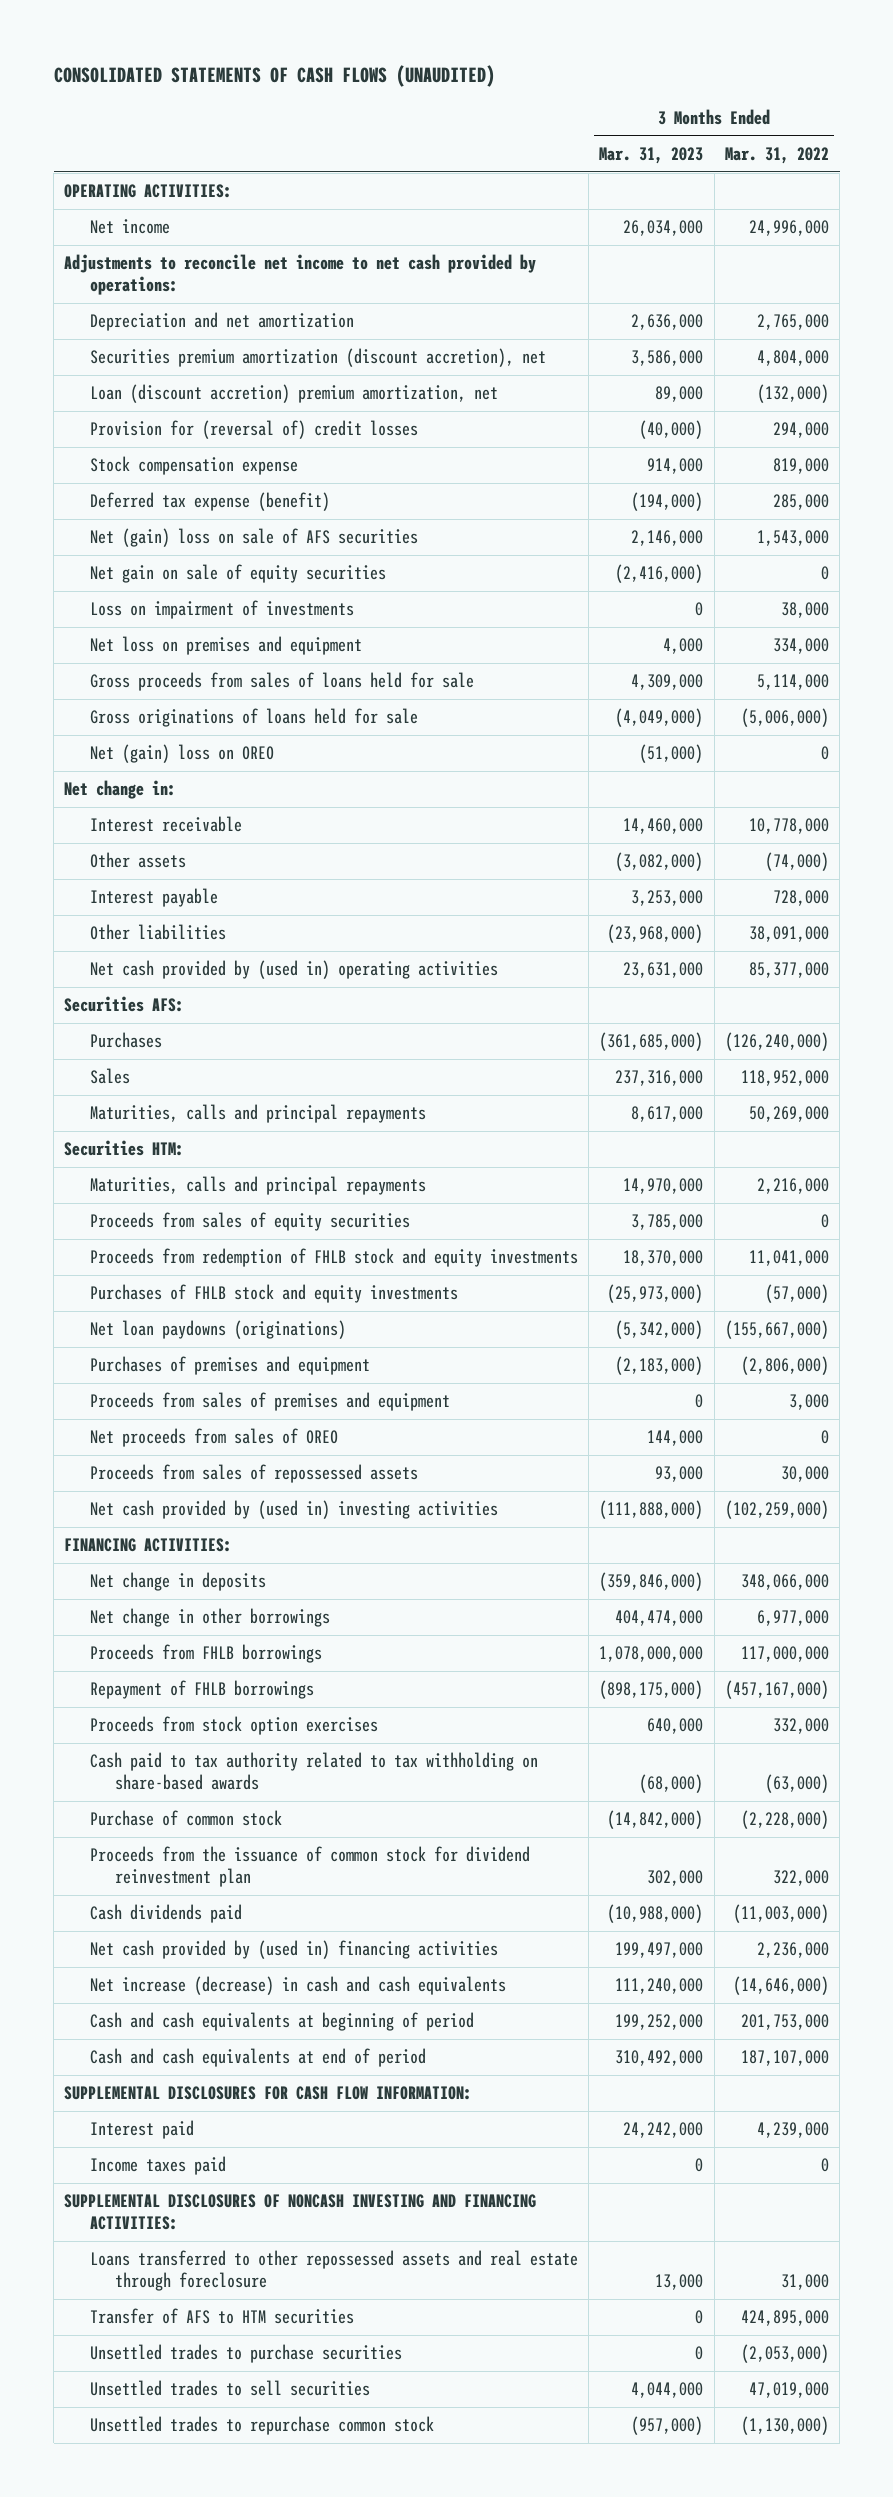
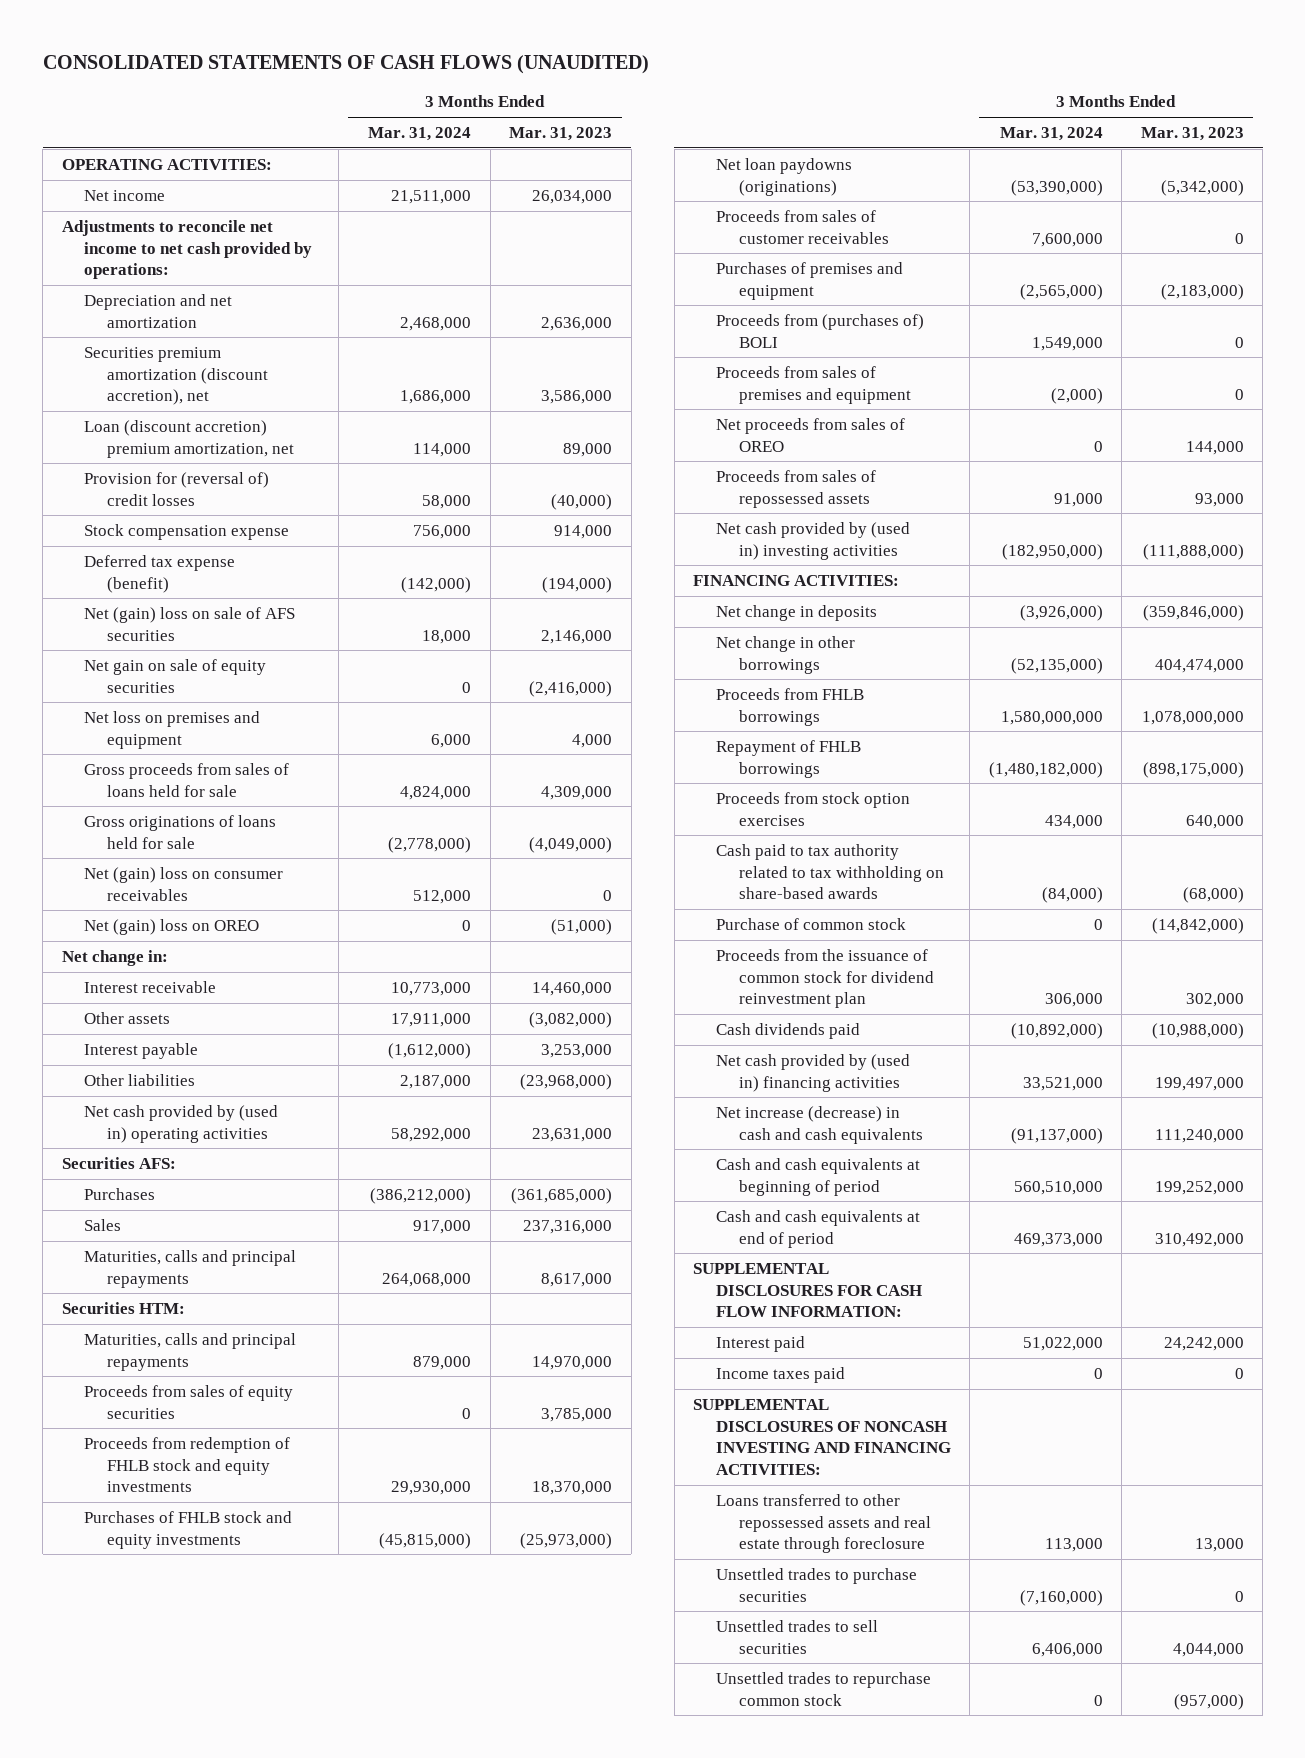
[724,147,829,165] Mar. 31, 2022 -> none
none -> [368,126,472,141] Mar. 31, 2024
[89,600,354,620] Loss on impairment of investments -> none
none -> [84,866,284,901] Net (gain) loss on consumer receivables
none -> [715,209,889,244] Proceeds from sales of customer receivables
none -> [715,313,924,348] Proceeds from (purchases of) BOLI
[89,2308,354,2325] Transfer of AFS to HTM securities -> none

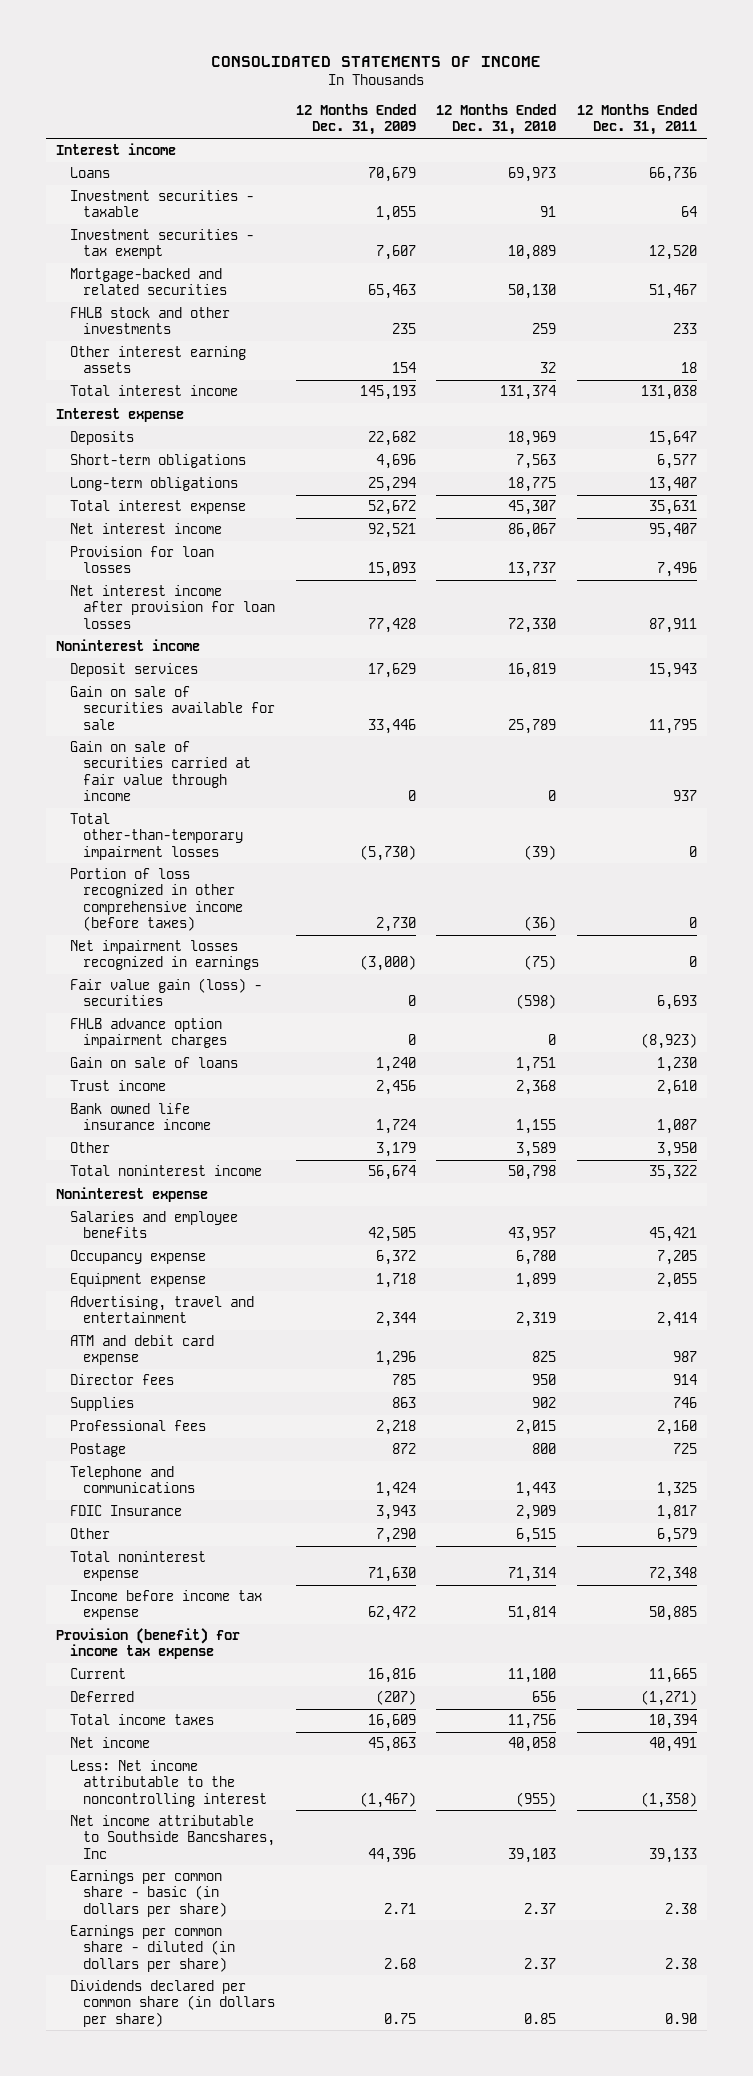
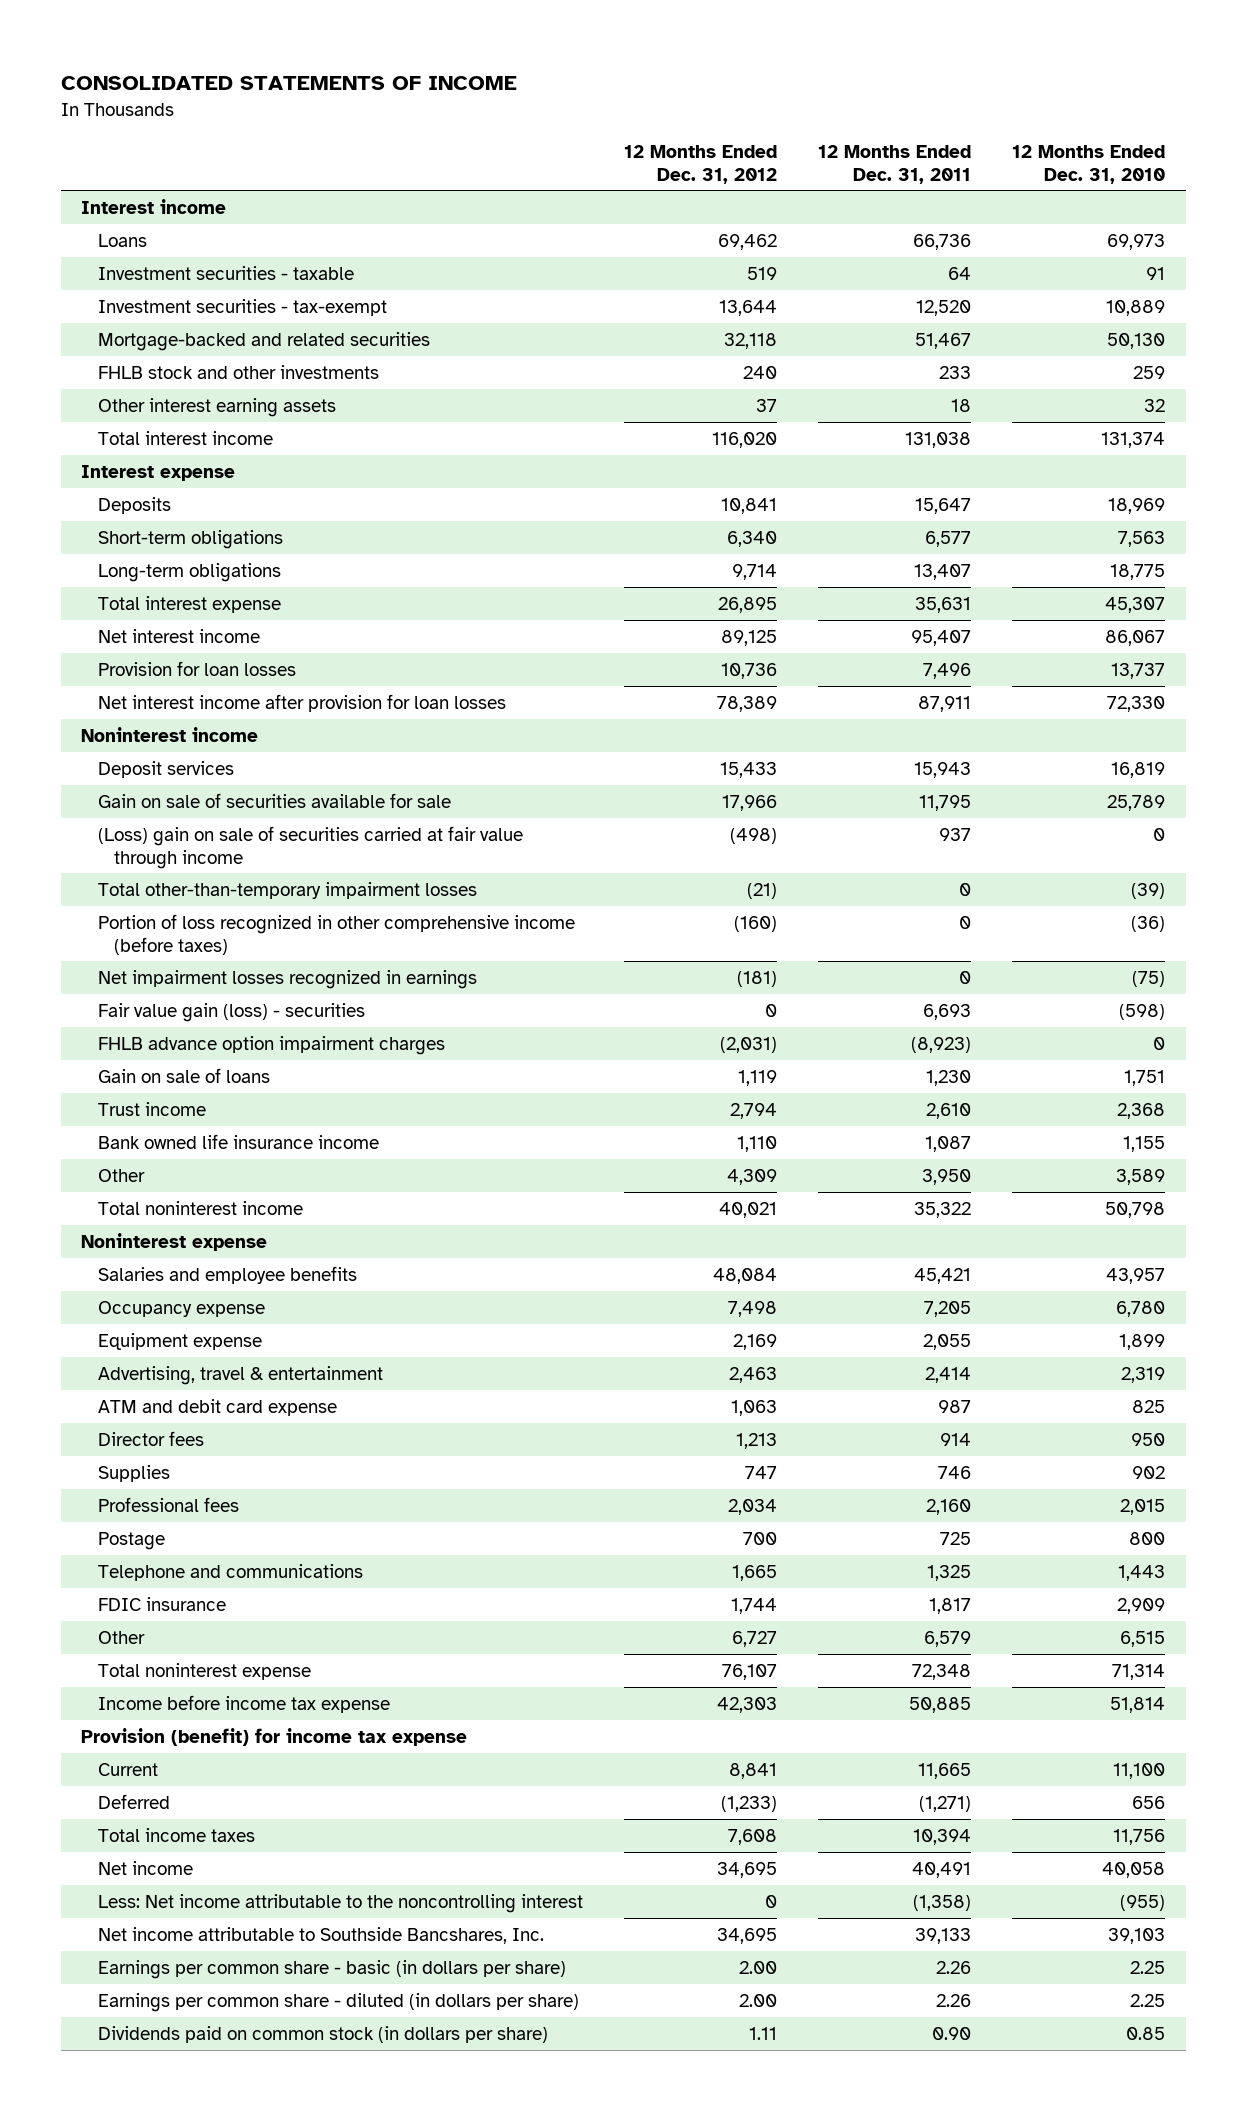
[295,104,416,136] 12 Months Ended Dec. 31, 2009 -> none
none -> [624,144,778,184] 12 Months Ended Dec. 31, 2012
[69,229,254,260] Investment securities - tax exempt -> [97,298,387,316] Investment securities - tax-exempt
[69,741,252,802] Gain on sale of securities carried at fair value through income -> [97,825,523,869] (Loss) gain on sale of securities carried at fair value through income
[69,1296,254,1324] Advertising, travel and entertainment -> [97,1365,383,1385] Advertising, travel & entertainment
[69,1505,182,1517] FDIC Insurance -> [97,1596,226,1611] FDIC insurance
[69,1815,276,1859] Net income attributable to Southside Bancshares, Inc -> [97,1926,544,1944] Net income attributable to Southside Bancshares, Inc.
[524,1902,557,1914] 2.37 -> [1130,1960,1166,1974] 2.25
[664,1902,697,1914] 2.38 -> [936,1960,972,1974] 2.26
[524,1957,557,1969] 2.37 -> [1130,1993,1166,2007] 2.25
[664,1957,697,1969] 2.38 -> [936,1993,972,2007] 2.26
[69,1980,276,2027] Dividends declared per common share (in dollars per share) -> [97,2025,548,2043] Dividends paid on common stock (in dollars per share)

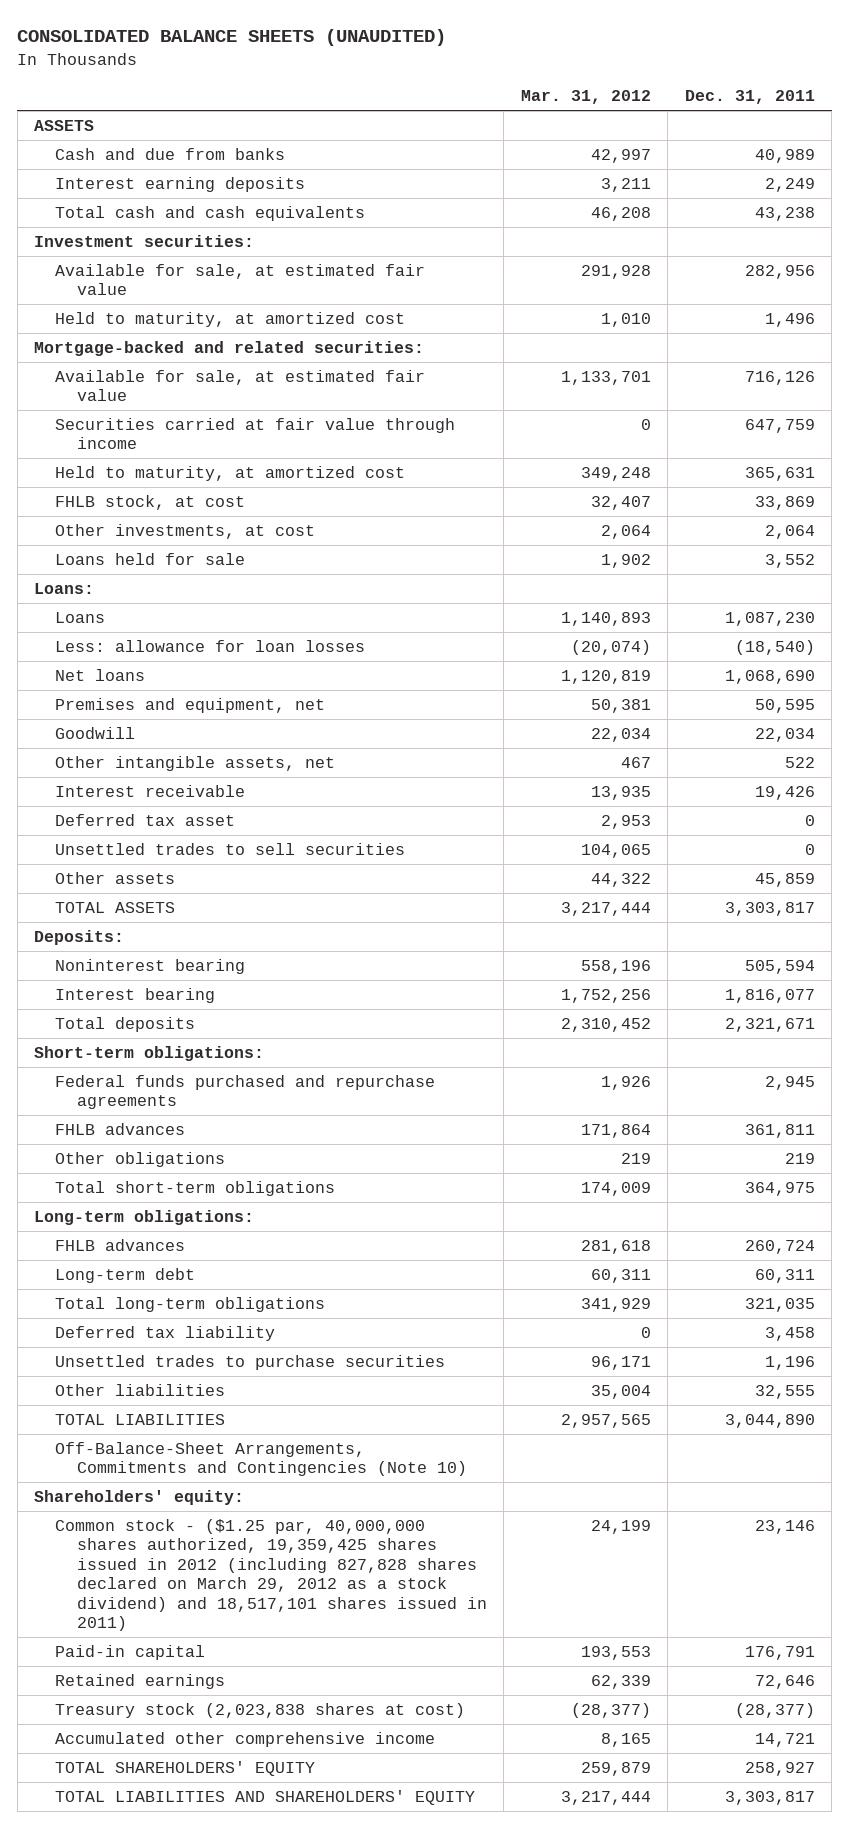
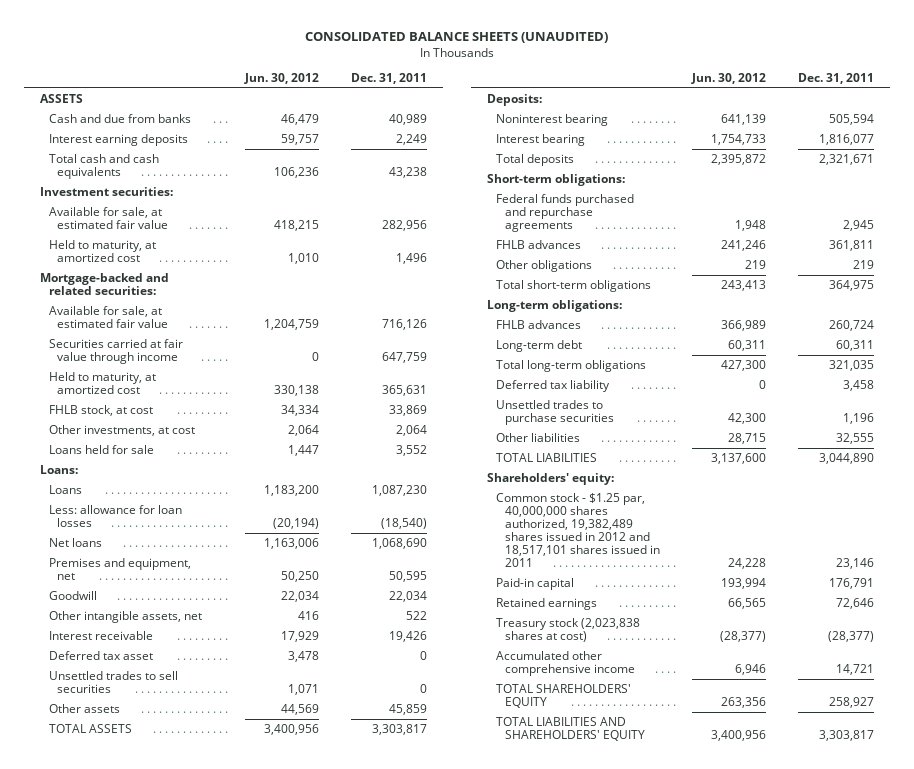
[520,89,651,104] Mar. 31, 2012 -> none
none -> [243,72,319,84] Jun. 30, 2012
[55,1441,467,1477] Off-Balance-Sheet Arrangements, Commitments and Contingencies (Note 10) -> none
[55,1518,487,1631] Common stock - ($1.25 par, 40,000,000 shares authorized, 19,359,425 shares issued in 2012 (including 827,828 shares declared on March 29, 2012 as a stock dividend) and 18,517,101 shares issued in 2011) -> [495,492,660,568] Common stock - $1.25 par, 40,000,000 shares authorized, 19,382,489 shares issued in 2012 and 18,517,101 shares issued in 2011

